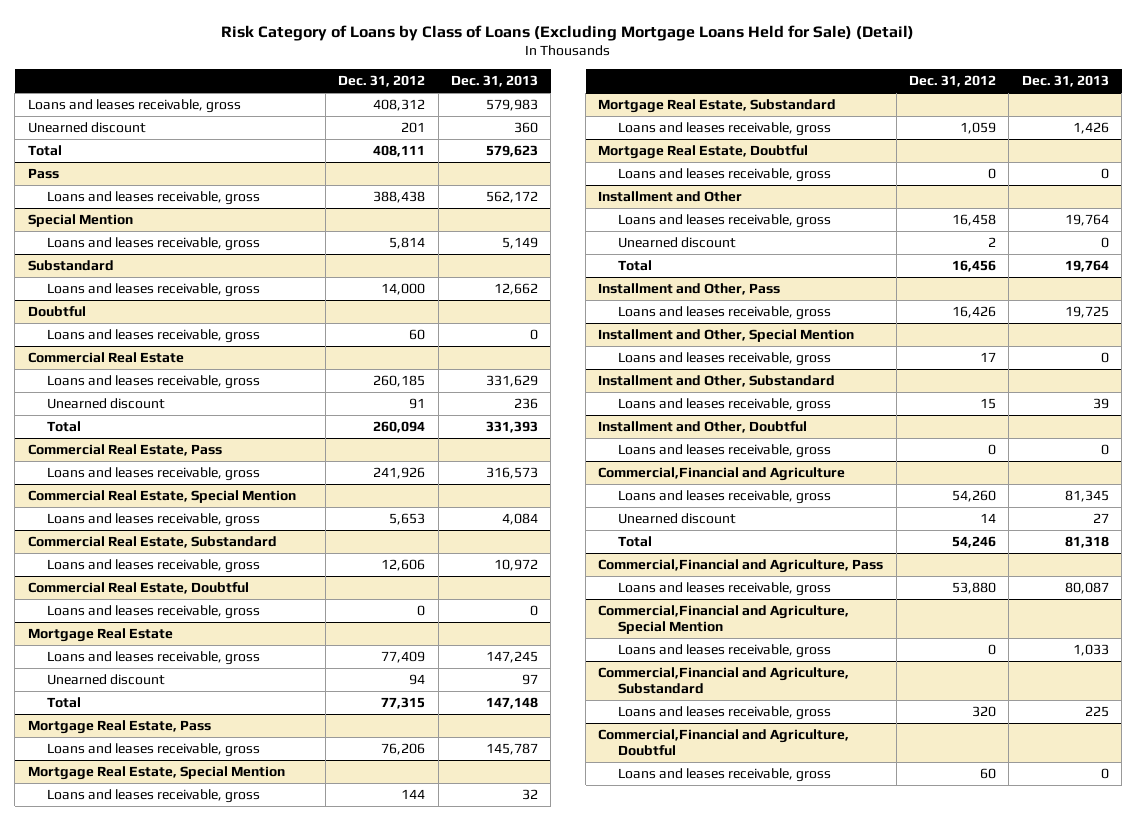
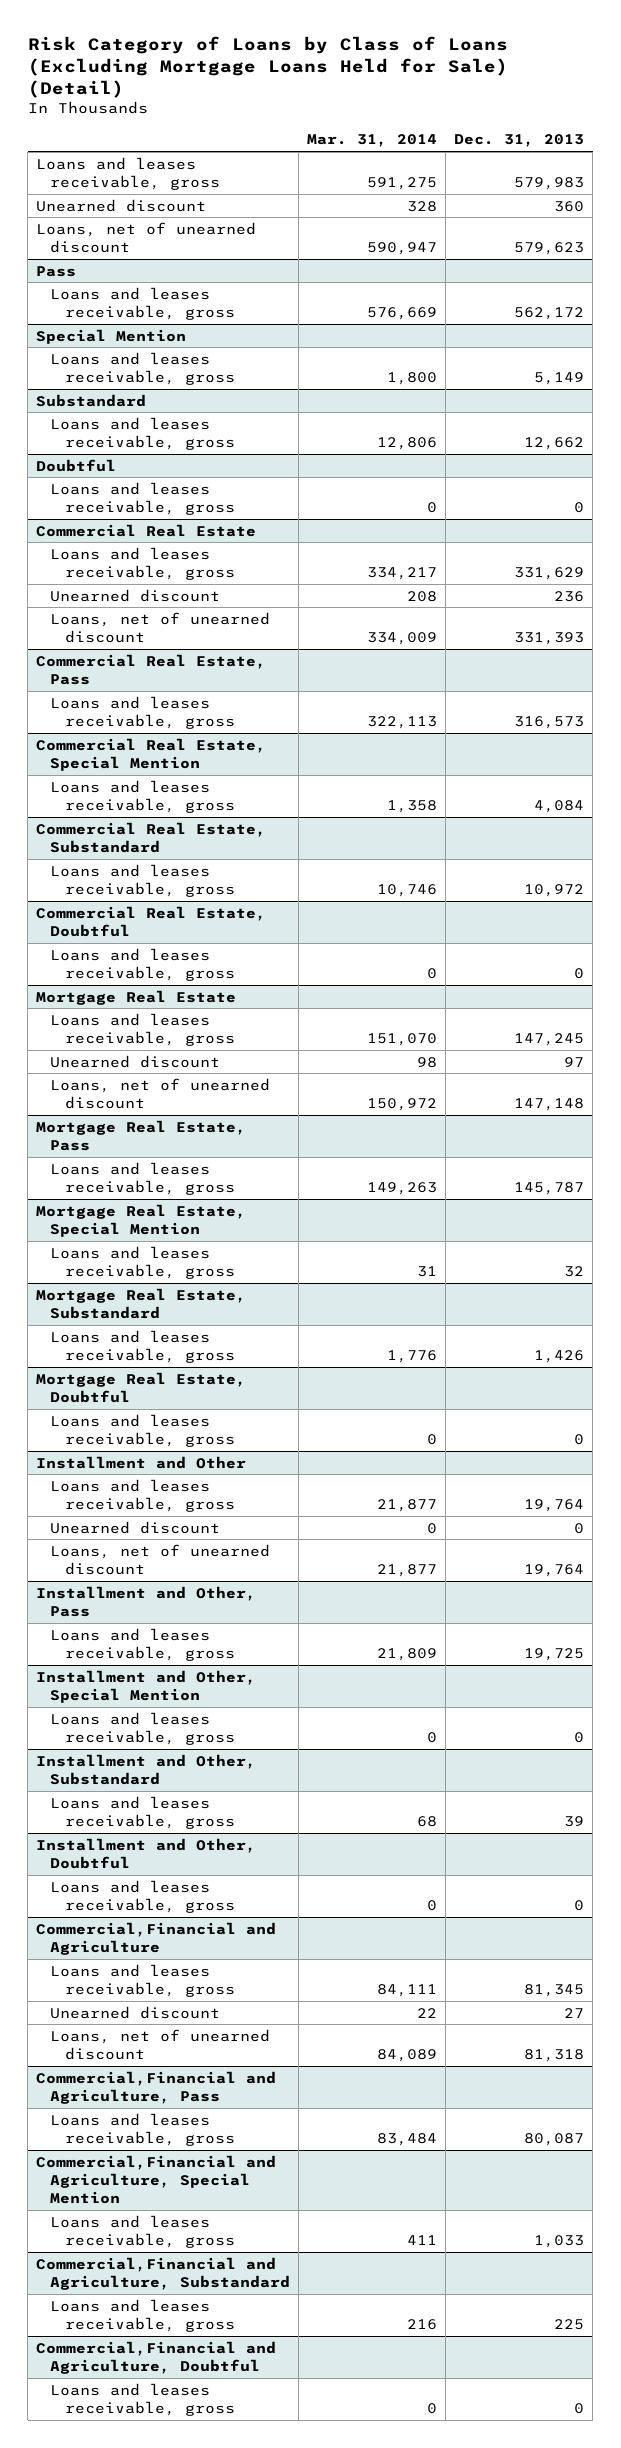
[338,75,426,88] Dec. 31, 2012 -> none
none -> [307,134,438,148] Mar. 31, 2014
[27,144,62,156] Total -> [36,221,257,253] Loans, net of unearned discount
[47,420,82,432] Total -> [50,611,271,643] Loans, net of unearned discount
[47,696,82,708] Total -> [50,1077,271,1109] Loans, net of unearned discount
[618,259,653,271] Total -> [50,1543,271,1575] Loans, net of unearned discount
[618,535,653,547] Total -> [50,2028,271,2060] Loans, net of unearned discount

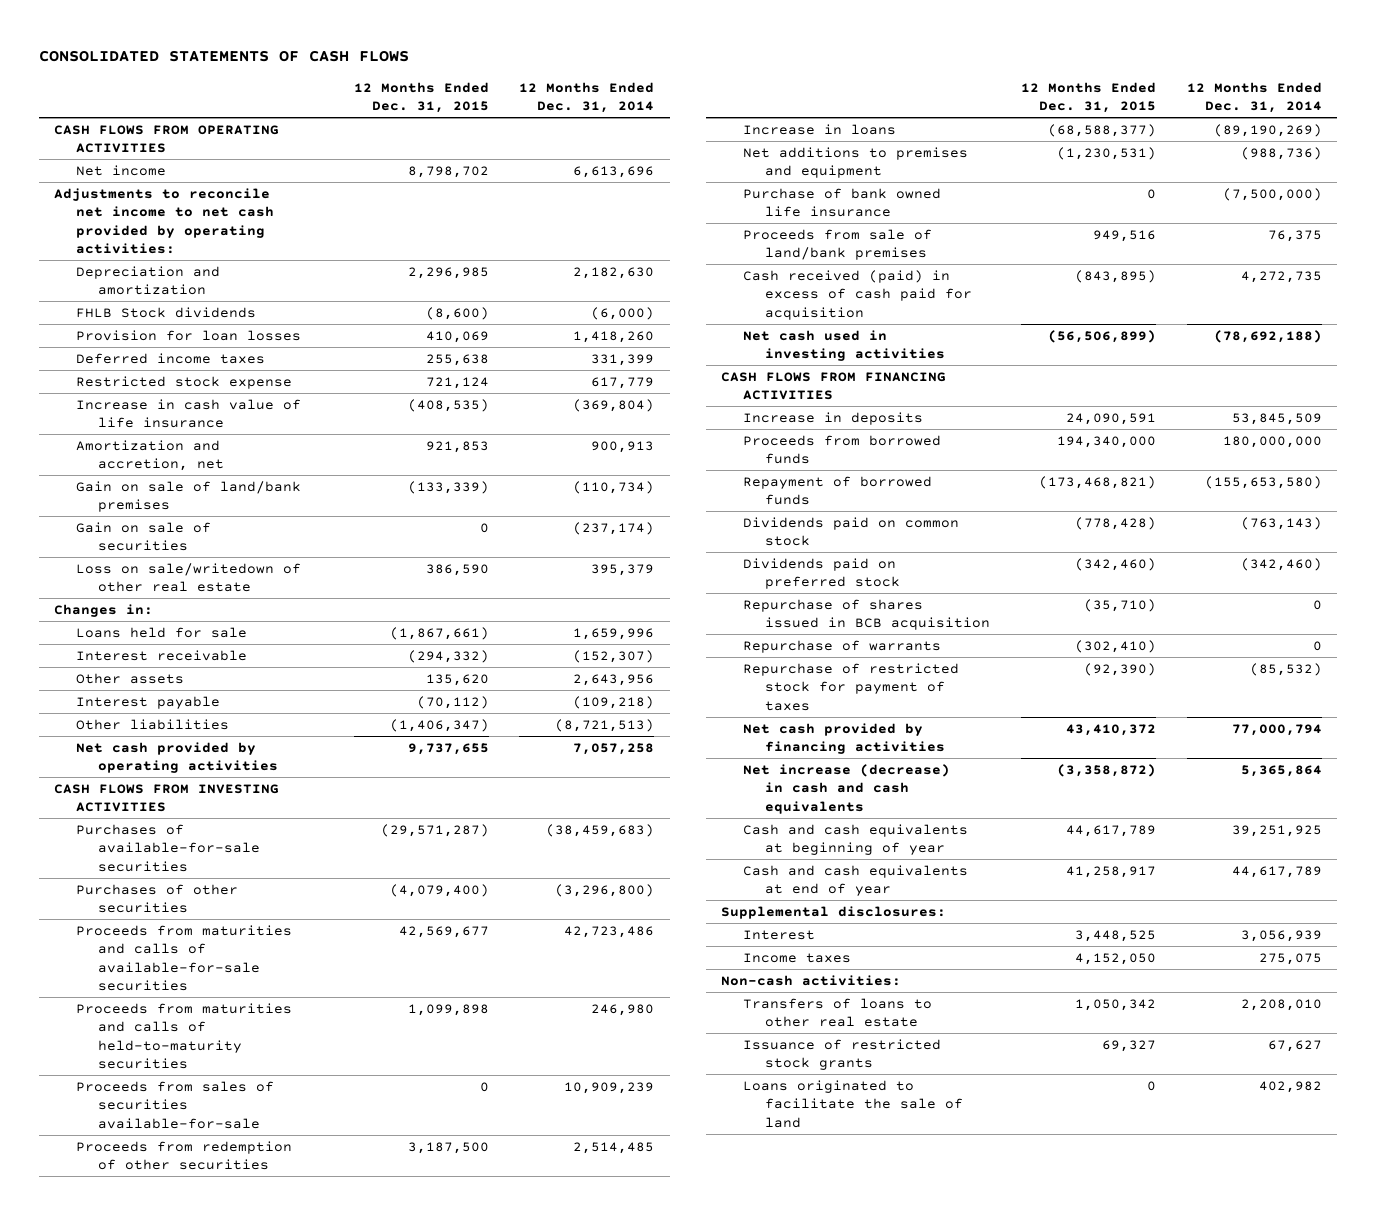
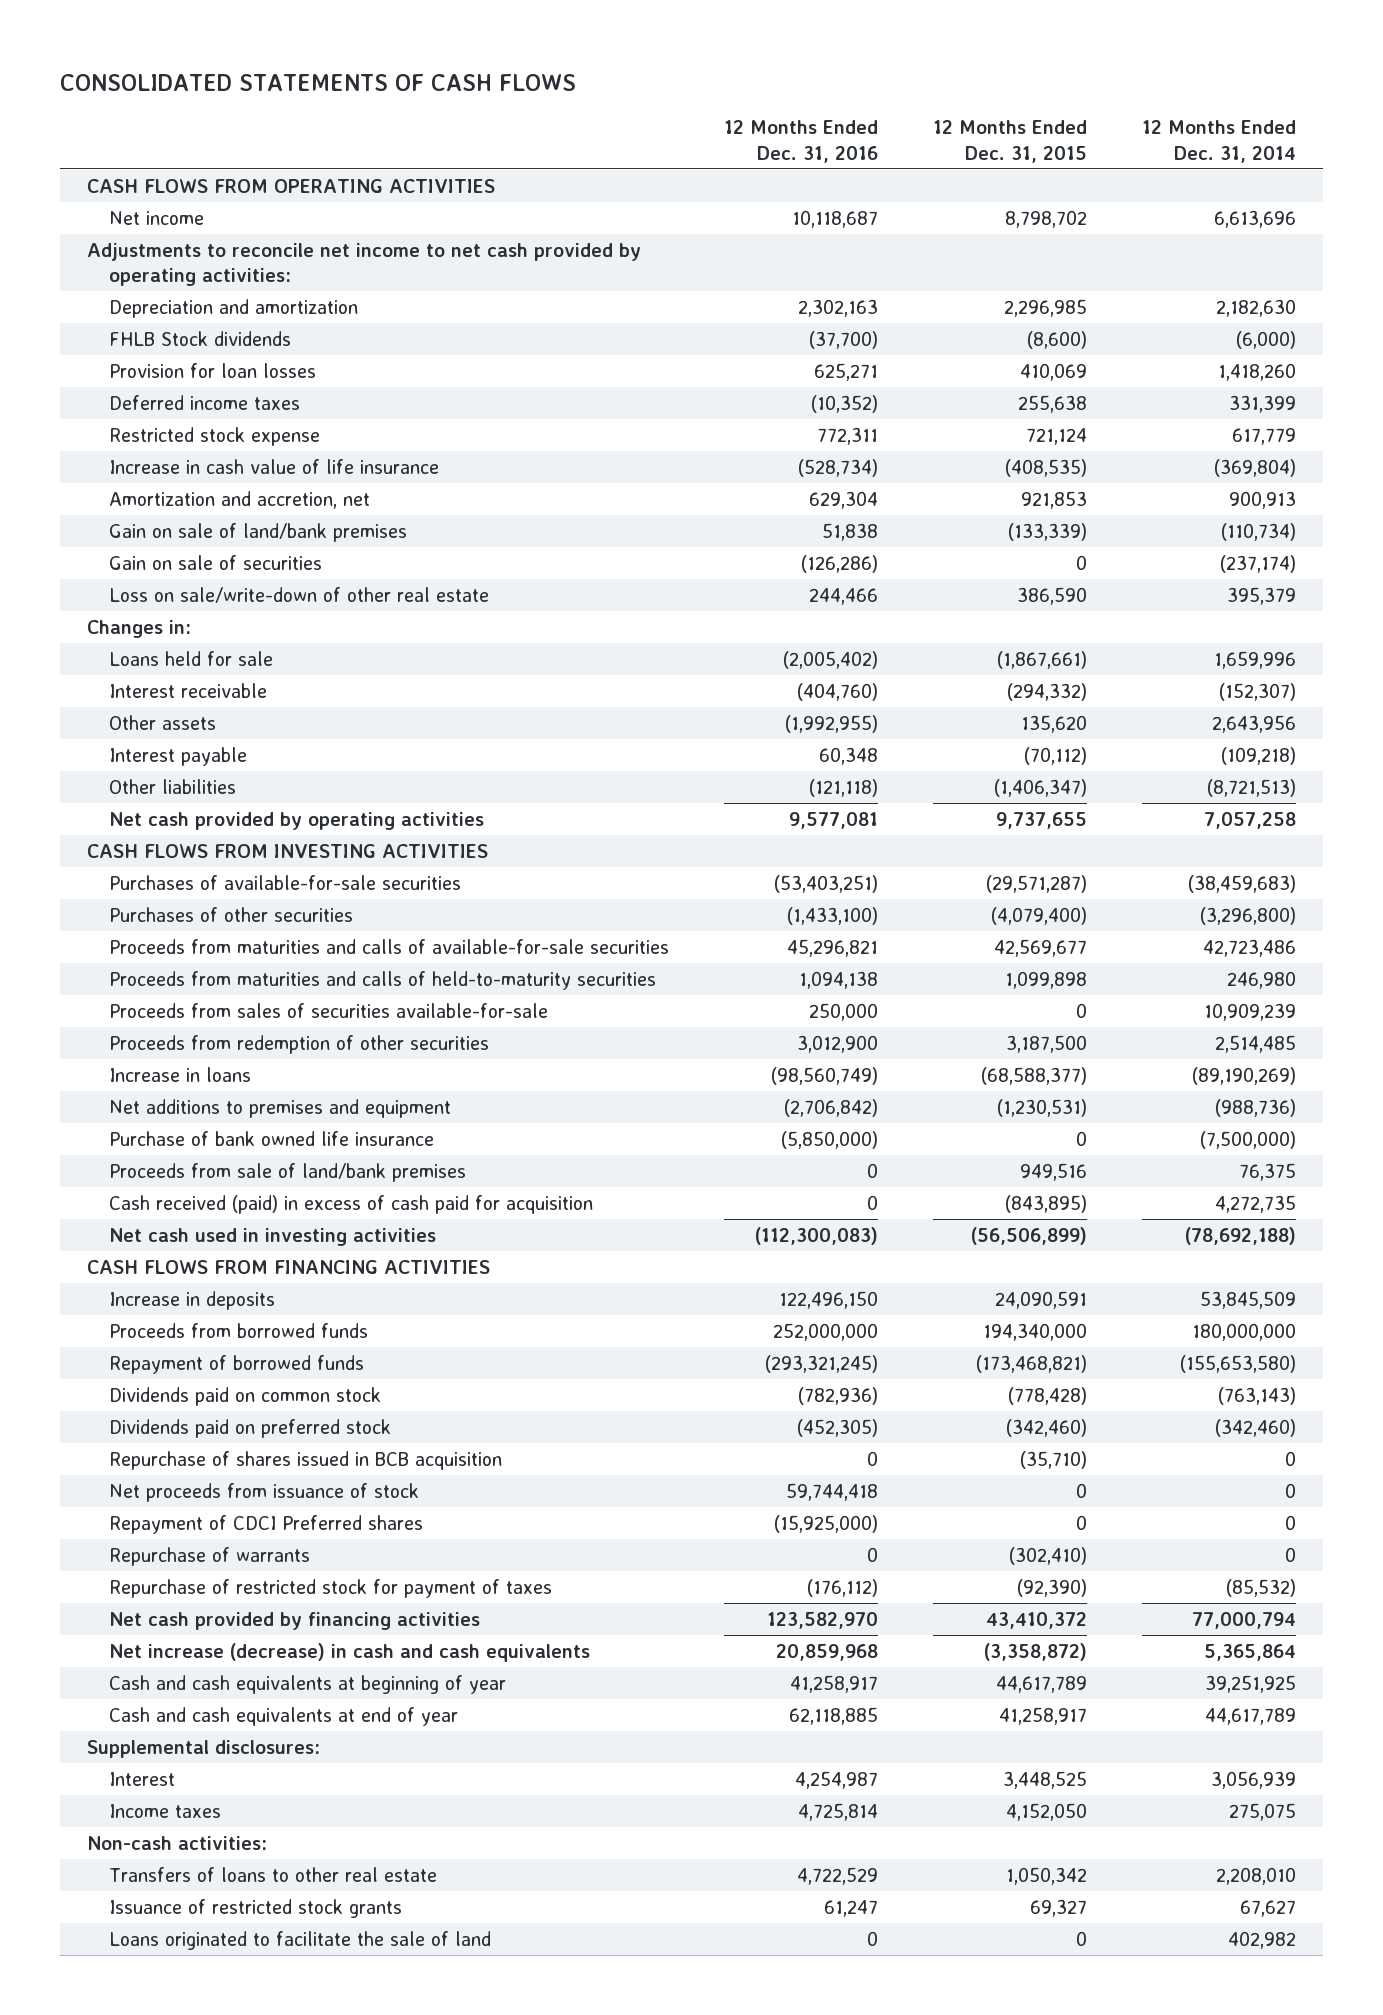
none -> [723,120,878,163] 12 Months Ended Dec. 31, 2016
[75,562,301,593] Loss on sale/writedown of other real estate -> [108,586,489,603] Loss on sale/write-down of other real estate
none -> [108,1482,419,1502] Net proceeds from issuance of stock
none -> [108,1514,423,1534] Repayment of CDCI Preferred shares

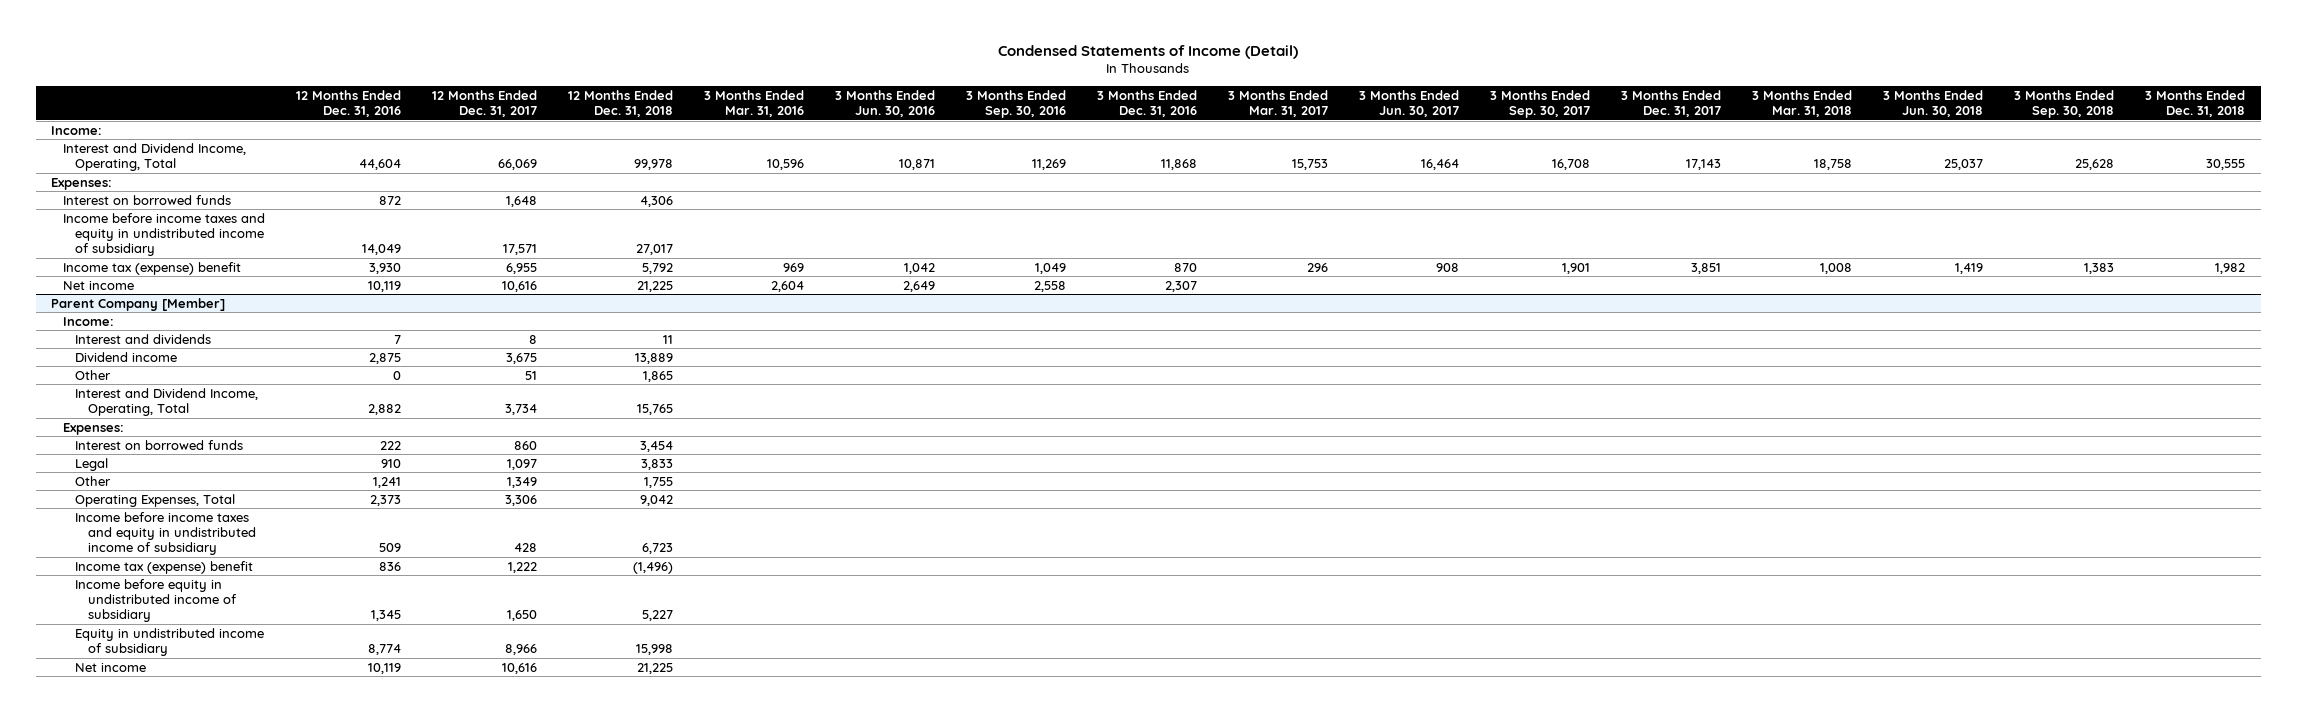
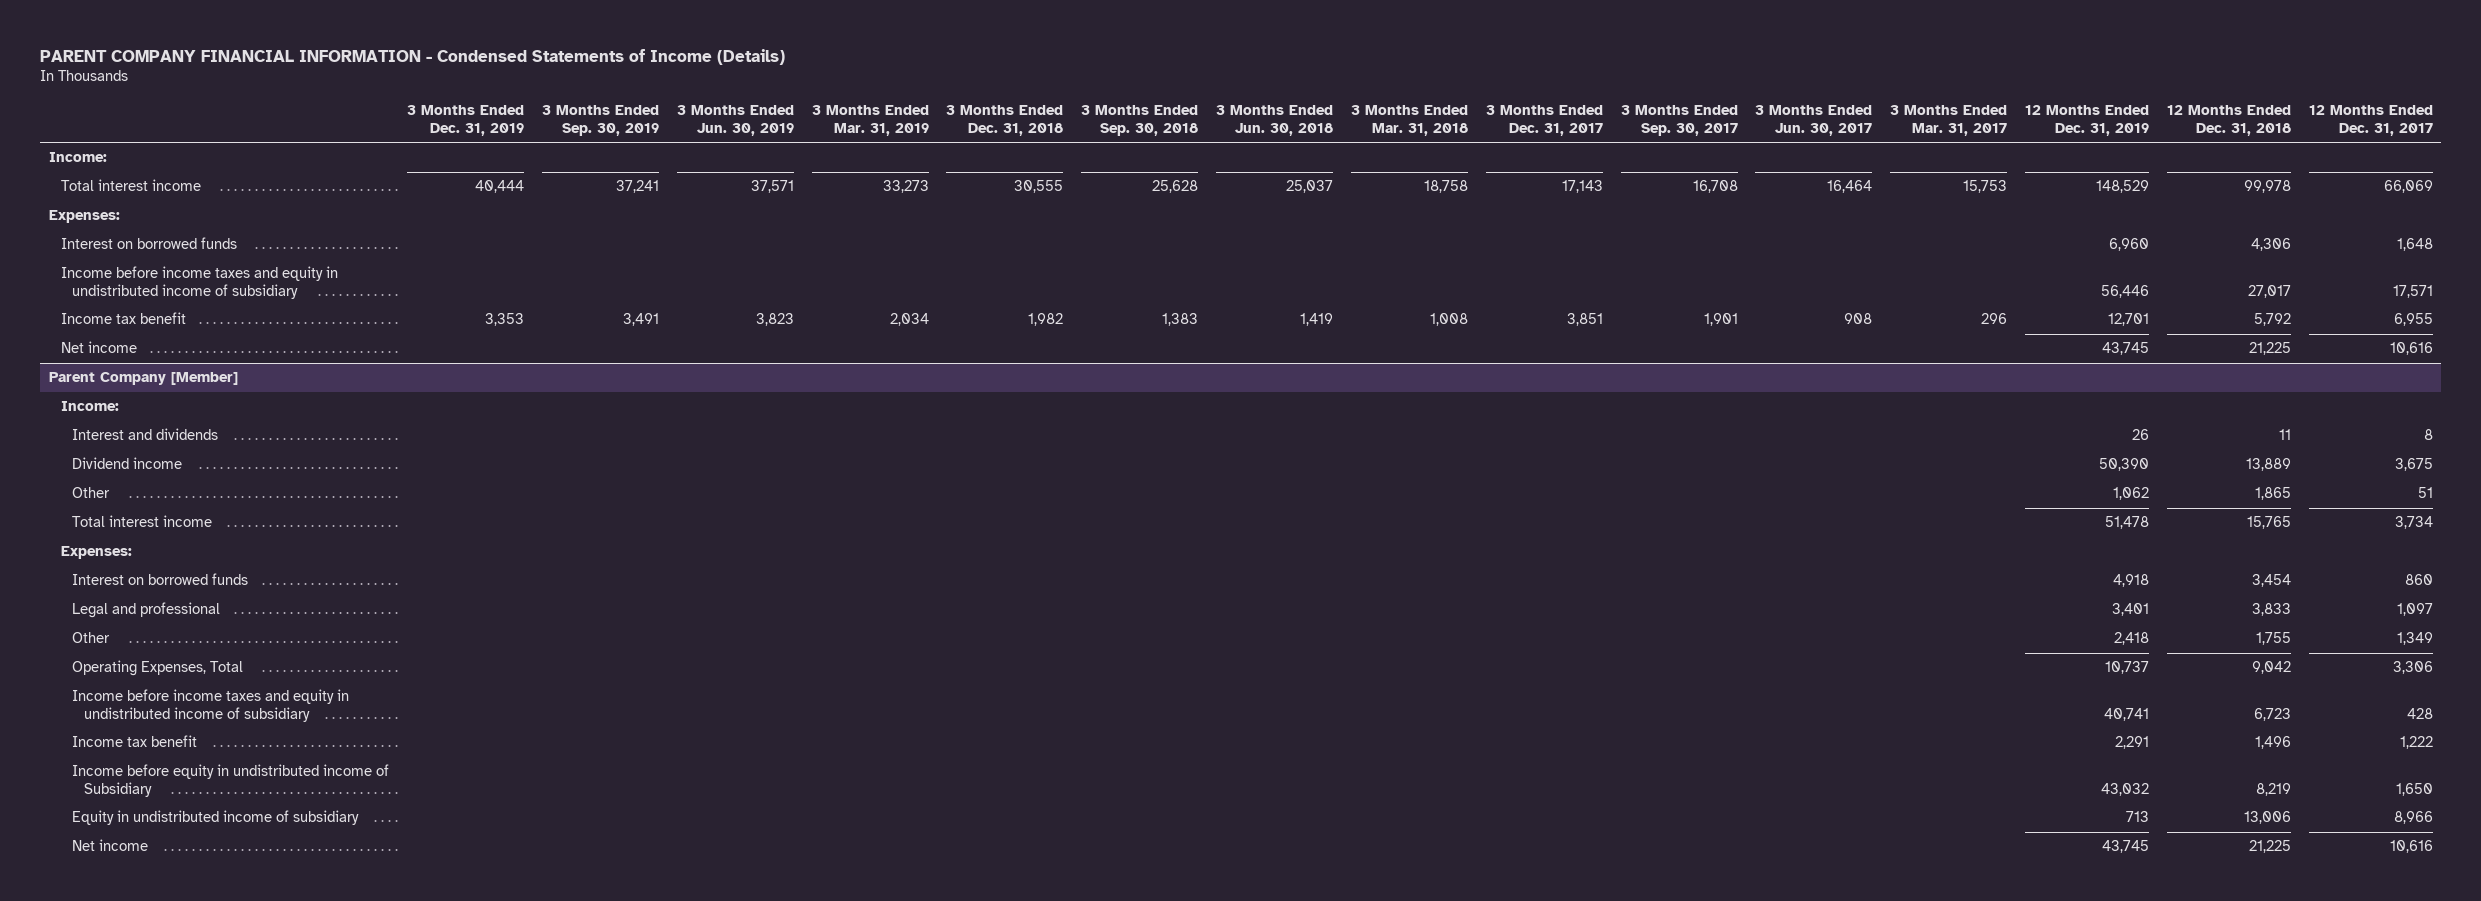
[998,44,1299,59] Condensed Statements of Income (Detail) -> [39,49,785,66] PARENT COMPANY FINANCIAL INFORMATION - Condensed Statements of Income (Details)
[296,89,402,118] 12 Months Ended Dec. 31, 2016 -> none
[704,89,805,118] 3 Months Ended Mar. 31, 2016 -> none
[835,89,936,118] 3 Months Ended Jun. 30, 2016 -> none
[966,89,1067,119] 3 Months Ended Sep. 30, 2016 -> none
[1097,89,1198,118] 3 Months Ended Dec. 31, 2016 -> none
none -> [407,104,525,136] 3 Months Ended Dec. 31, 2019
none -> [542,104,660,136] 3 Months Ended Sep. 30, 2019
none -> [676,104,794,136] 3 Months Ended Jun. 30, 2019
none -> [811,104,929,136] 3 Months Ended Mar. 31, 2019
none -> [2024,104,2149,136] 12 Months Ended Dec. 31, 2019
[63,142,247,171] Interest and Dividend Income, Operating, Total -> [60,179,201,192] Total interest income
[63,261,242,275] Income tax (expense) benefit -> [60,312,186,325] Income tax benefit
[75,387,259,416] Interest and Dividend Income, Operating, Total -> [72,515,213,528] Total interest income
[75,457,109,471] Legal -> [72,602,221,619] Legal and professional
[75,560,254,574] Income tax (expense) benefit -> [72,735,198,748] Income tax benefit
[633,561,674,574] (1,496) -> [2254,736,2291,750] 1,496
[75,578,237,623] Income before equity in undistributed income of subsidiary -> [72,764,390,797] Income before equity in undistributed income of Subsidiary
[642,610,674,622] 5,227 -> [2255,782,2291,796] 8,219
[636,643,674,655] 15,998 -> [2243,811,2291,825] 13,006

